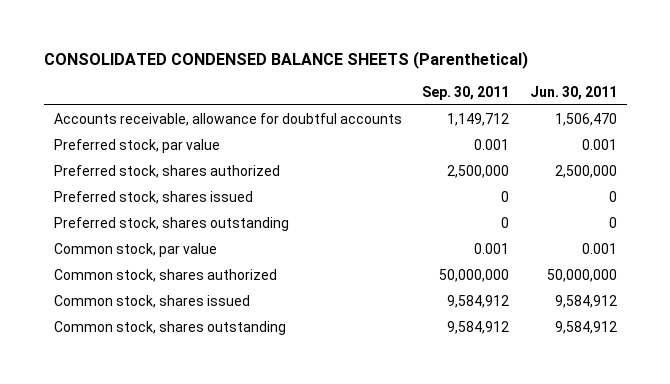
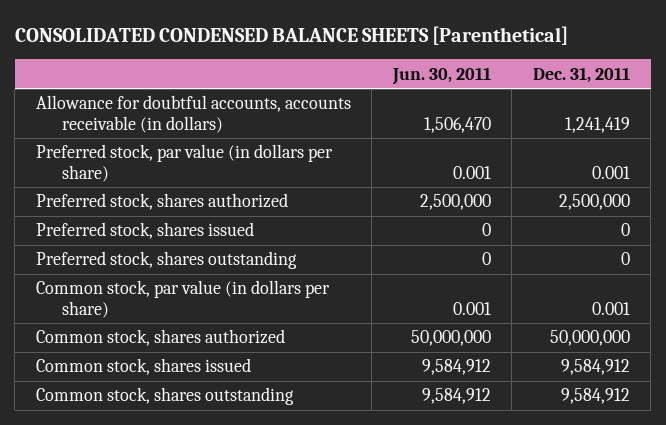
[43,50,528,69] CONSOLIDATED CONDENSED BALANCE SHEETS (Parenthetical) -> [14,25,568,45] CONSOLIDATED CONDENSED BALANCE SHEETS [Parenthetical]
[422,85,510,100] Sep. 30, 2011 -> none
none -> [532,66,630,83] Dec. 31, 2011
[53,112,402,126] Accounts receivable, allowance for doubtful accounts -> [35,95,351,133] Allowance for doubtful accounts, accounts receivable (in dollars)
[53,138,220,153] Preferred stock, par value -> [35,144,333,182] Preferred stock, par value (in dollars per share)
[53,242,217,257] Common stock, par value -> [35,280,330,318] Common stock, par value (in dollars per share)

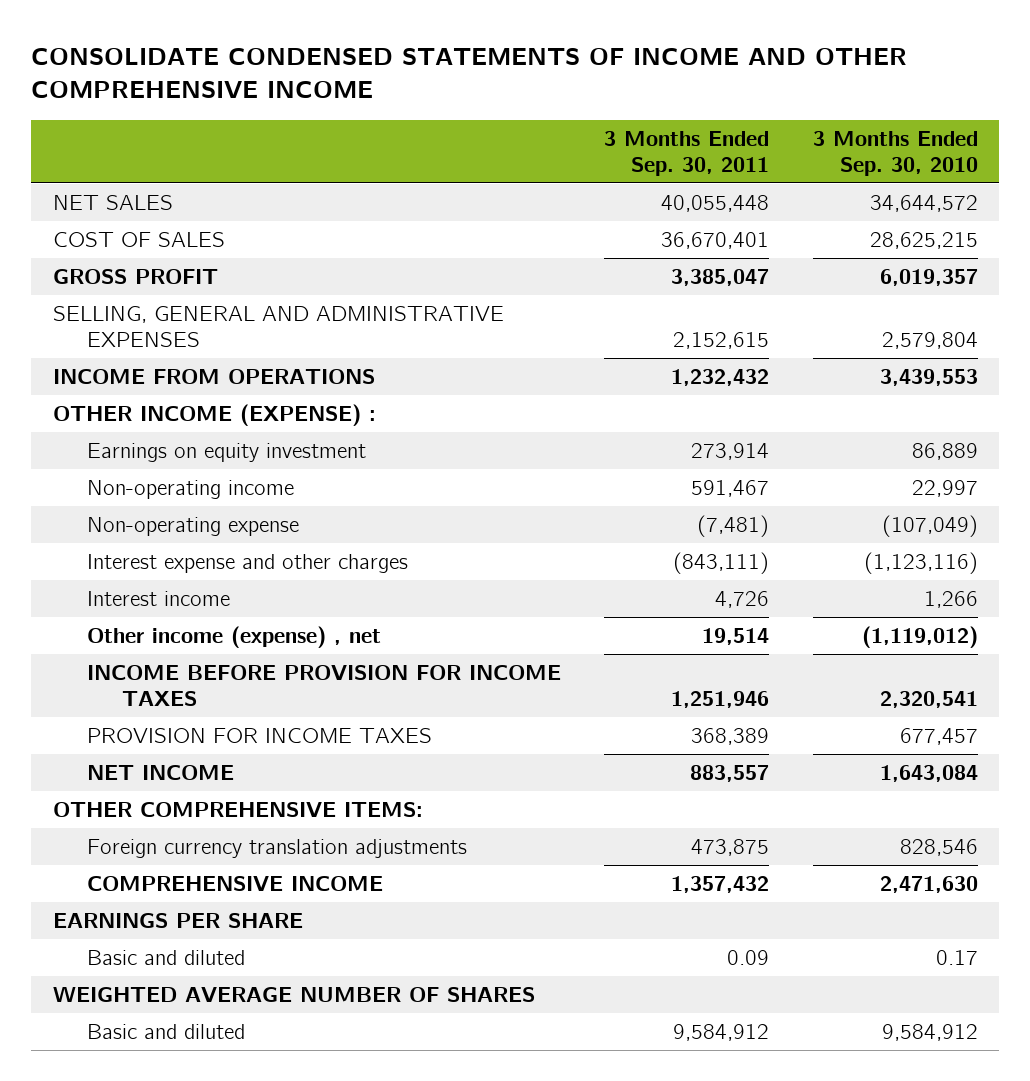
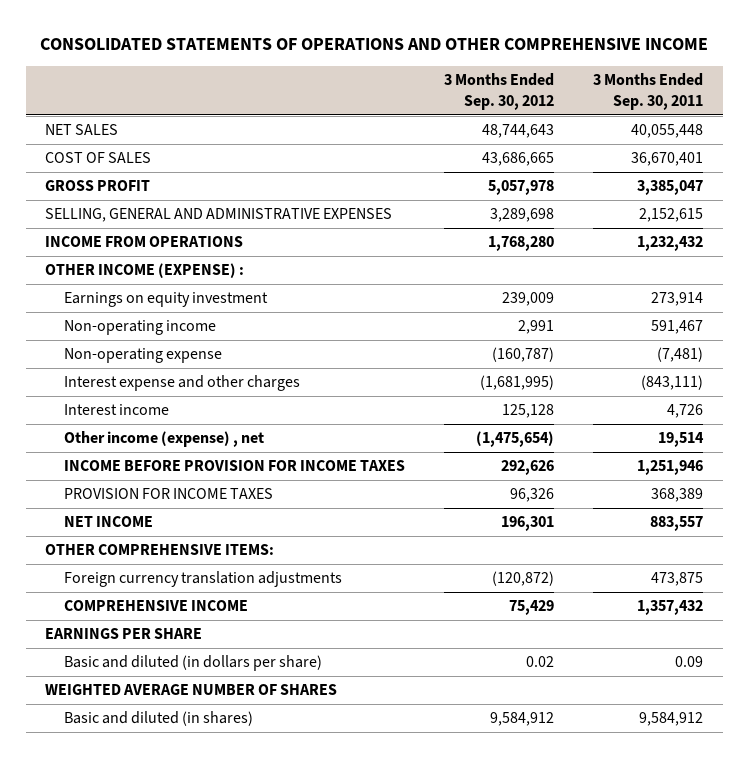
[31,47,908,99] CONSOLIDATE CONDENSED STATEMENTS OF INCOME AND OTHER COMPREHENSIVE INCOME -> [40,38,709,51] CONSOLIDATED STATEMENTS OF OPERATIONS AND OTHER COMPREHENSIVE INCOME
[812,130,978,176] 3 Months Ended Sep. 30, 2010 -> none
none -> [444,73,555,110] 3 Months Ended Sep. 30, 2012
[87,949,246,965] Basic and diluted -> [64,655,323,672] Basic and diluted (in dollars per share)
[87,1023,246,1039] Basic and diluted -> [64,711,254,727] Basic and diluted (in shares)

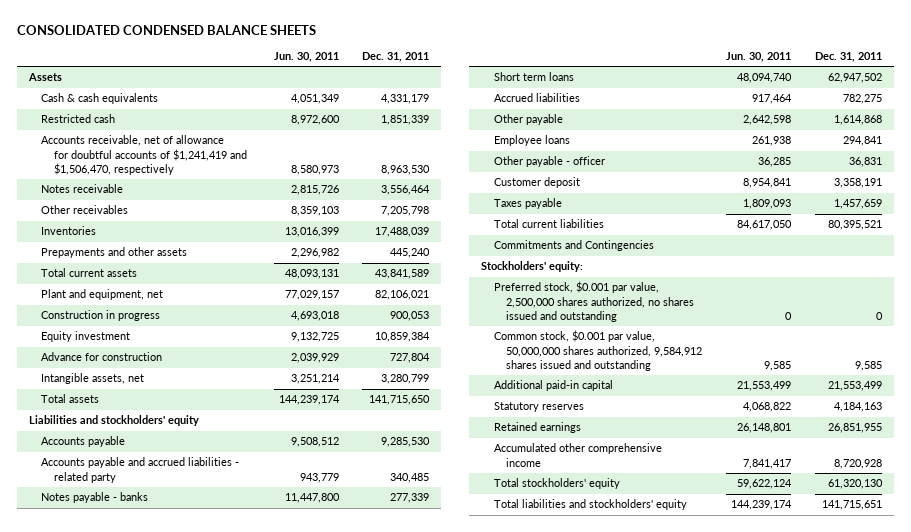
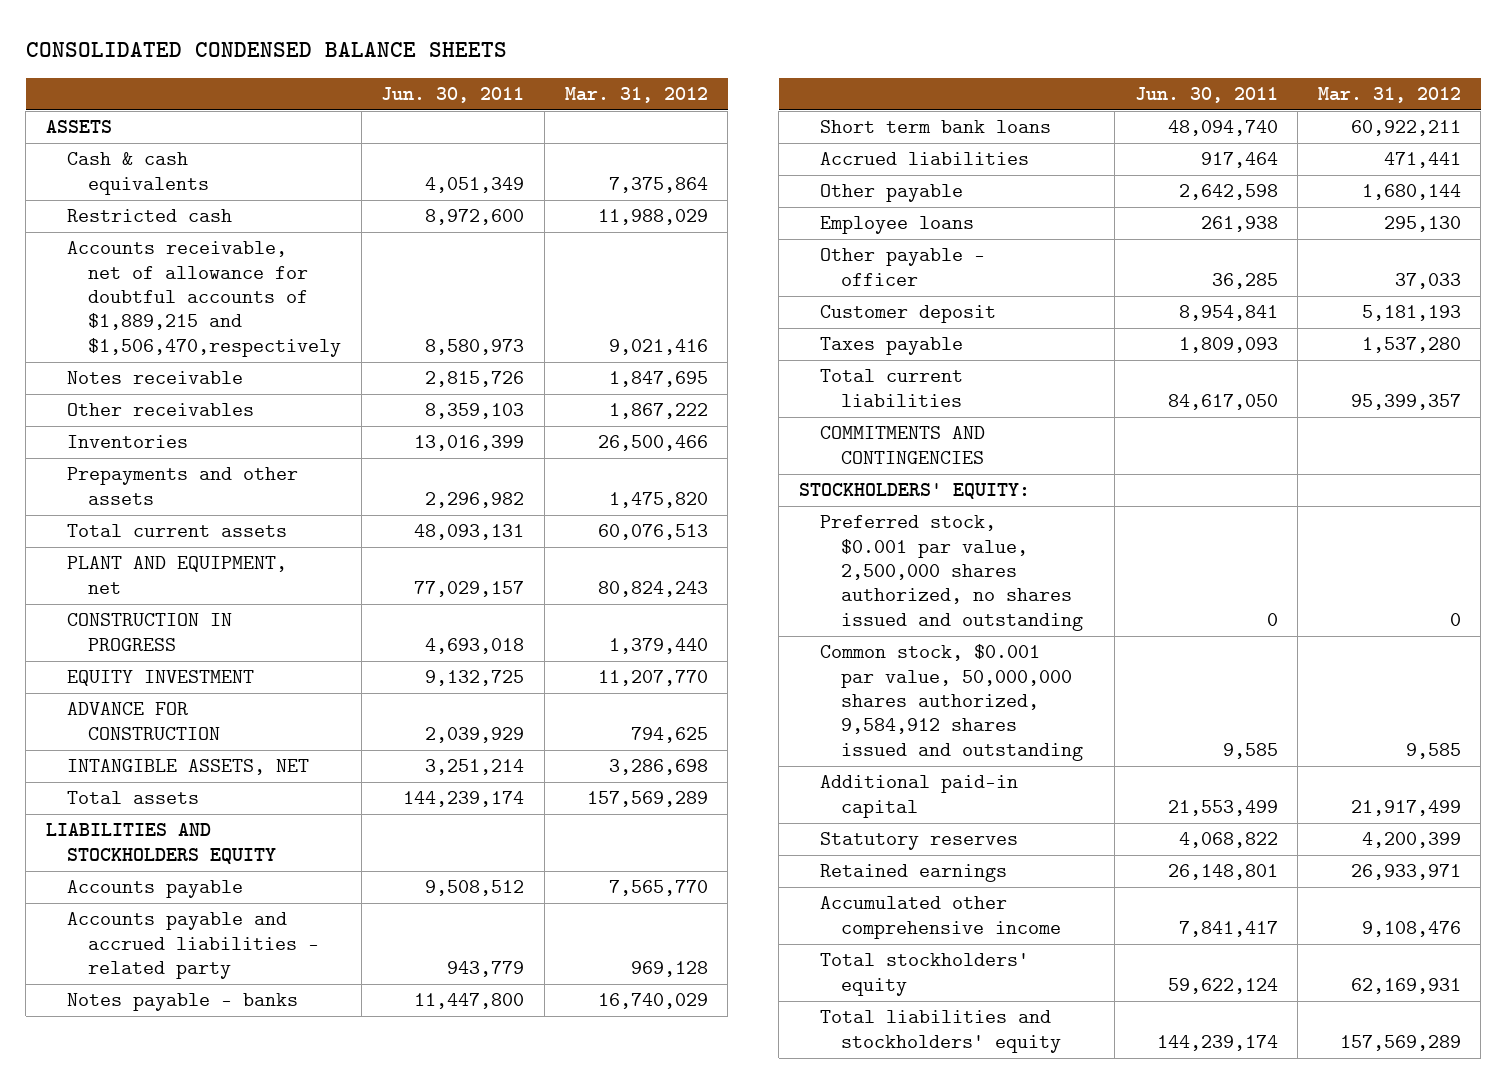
[362,52,430,63] Dec. 31, 2011 -> none
none -> [564,87,708,104] Mar. 31, 2012
[28,73,63,82] Assets -> [45,120,112,134] ASSETS
[41,135,247,175] Accounts receivable, net of allowance for doubtful accounts of $1,241,419 and $1,506,470, respectively -> [66,241,342,357] Accounts receivable, net of allowance for doubtful accounts of $1,889,215 and $1,506,470,respectively
[41,289,164,301] Plant and equipment, net -> [66,556,287,594] PLANT AND EQUIPMENT, net
[41,310,161,322] Construction in progress -> [66,613,232,651] CONSTRUCTION IN PROGRESS
[41,331,131,343] Equity investment -> [66,670,254,687] EQUITY INVESTMENT
[41,352,163,362] Advance for construction -> [66,702,221,740] ADVANCE FOR CONSTRUCTION
[41,373,145,385] Intangible assets, net -> [66,759,309,776] INTANGIBLE ASSETS, NET
[29,415,200,427] Liabilities and stockholders' equity -> [45,823,276,864] LIABILITIES AND STOCKHOLDERS EQUITY
[493,72,574,82] Short term loans -> [820,120,1052,134] Short term bank loans
[493,240,654,252] Commitments and Contingencies -> [820,426,986,464] COMMITMENTS AND CONTINGENCIES
[481,261,584,273] Stockholders' equity: -> [798,483,1030,500] STOCKHOLDERS' EQUITY:

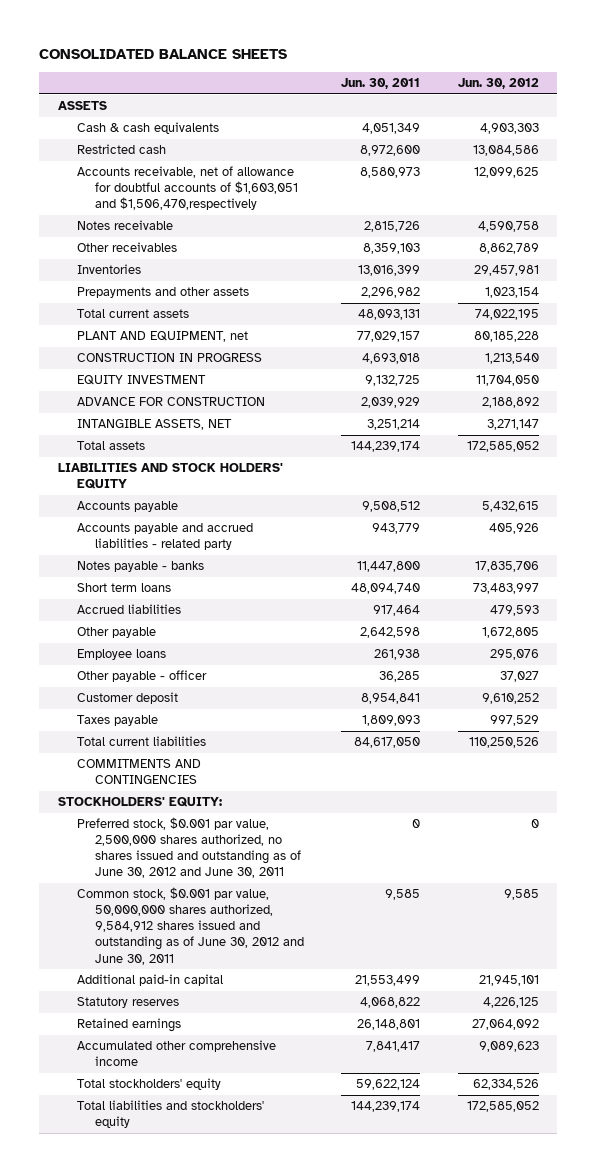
[25,42,507,58] CONSOLIDATED CONDENSED BALANCE SHEETS -> [39,49,288,60] CONSOLIDATED BALANCE SHEETS
[564,87,708,104] Mar. 31, 2012 -> none
none -> [457,78,539,90] Jun. 30, 2012
[66,241,342,357] Accounts receivable, net of allowance for doubtful accounts of $1,889,215 and $1,506,470,respectively -> [76,166,299,211] Accounts receivable, net of allowance for doubtful accounts of $1,603,051 and $1,506,470,respectively
[45,823,276,864] LIABILITIES AND STOCKHOLDERS EQUITY -> [58,463,284,490] LIABILITIES AND STOCK HOLDERS' EQUITY
[820,120,1052,134] Short term bank loans -> [76,583,171,593] Short term loans
[820,515,1084,631] Preferred stock, $0.001 par value, 2,500,000 shares authorized, no shares issued and outstanding -> [76,817,302,879] Preferred stock, $0.001 par value, 2,500,000 shares authorized, no shares issued and outstanding as of June 30, 2012 and June 30, 2011
[820,644,1084,761] Common stock, $0.001 par value, 50,000,000 shares authorized, 9,584,912 shares issued and outstanding -> [76,887,305,965] Common stock, $0.001 par value, 50,000,000 shares authorized, 9,584,912 shares issued and outstanding as of June 30, 2012 and June 30, 2011

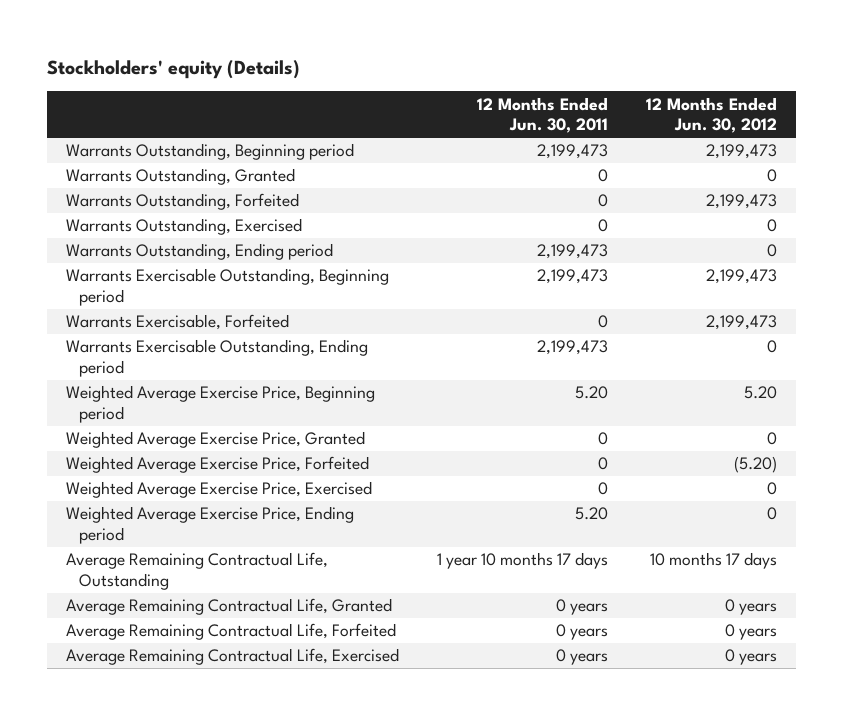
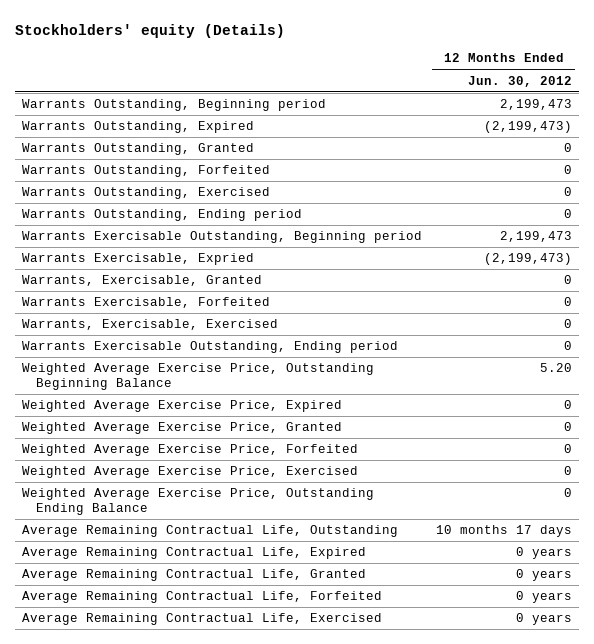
[476,96,608,134] 12 Months Ended Jun. 30, 2011 -> none
none -> [22,121,255,134] Warrants Outstanding, Expired
[705,194,777,210] 2,199,473 -> [563,165,572,175] 0
none -> [22,253,255,266] Warrants Exercisable, Expried
none -> [22,275,263,287] Warrants, Exercisable, Granted
[705,315,777,331] 2,199,473 -> [563,297,572,307] 0
none -> [22,319,279,331] Warrants, Exercisable, Exercised
[65,385,375,423] Weighted Average Exercise Price, Beginning period -> [22,363,375,390] Weighted Average Exercise Price, Outstanding Beginning Balance
none -> [22,400,343,413] Weighted Average Exercise Price, Expired
[733,456,777,474] (5.20) -> [563,444,572,454] 0
[65,506,354,544] Weighted Average Exercise Price, Ending period -> [22,488,375,515] Weighted Average Exercise Price, Outstanding Ending Balance
none -> [22,547,367,560] Average Remaining Contractual Life, Expired

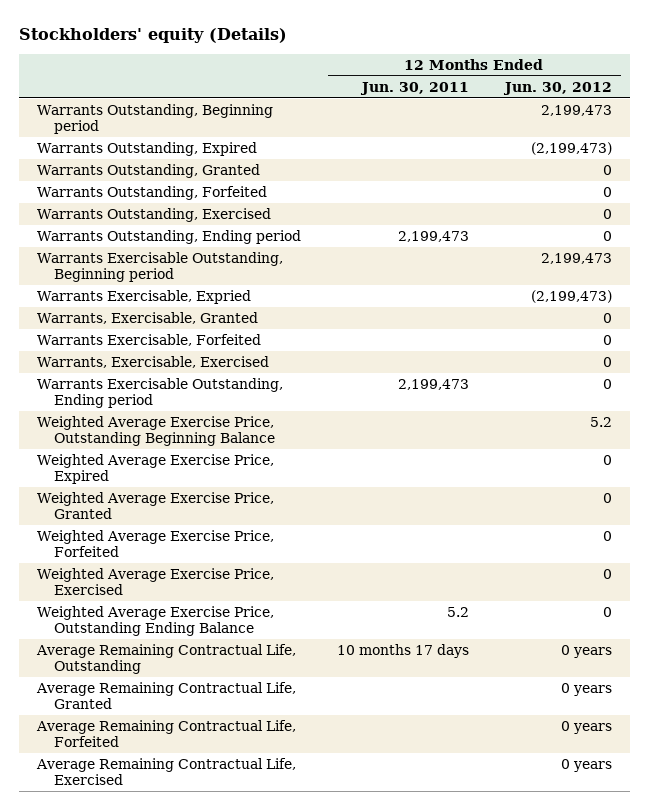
none -> [359,81,469,95] Jun. 30, 2011
[539,363,572,373] 5.20 -> [589,416,612,427] 5.2
[22,547,367,560] Average Remaining Contractual Life, Expired -> none
[435,525,572,538] 10 months 17 days -> [560,644,612,658] 0 years

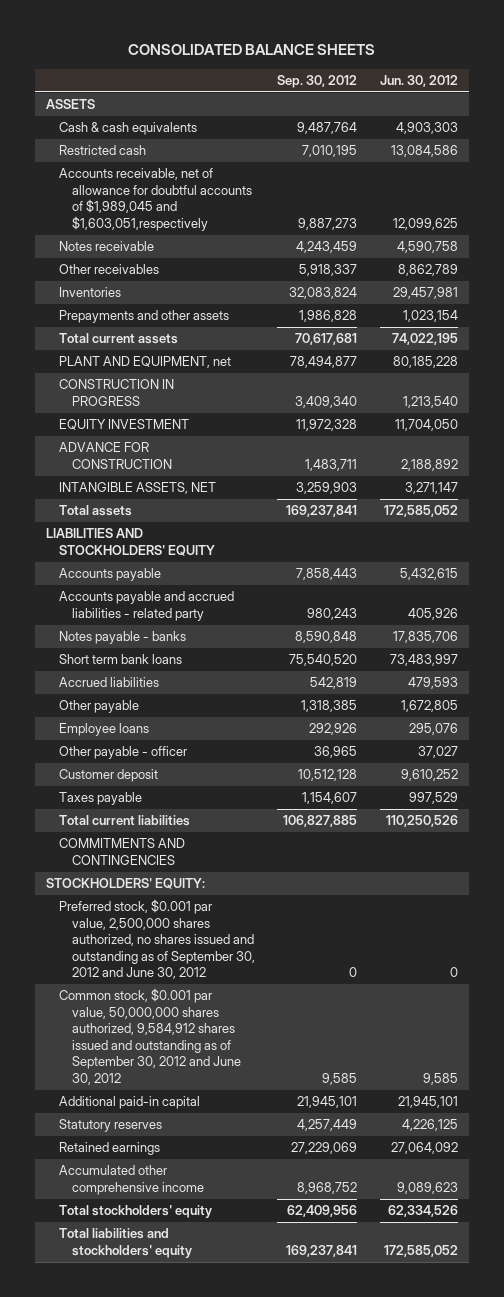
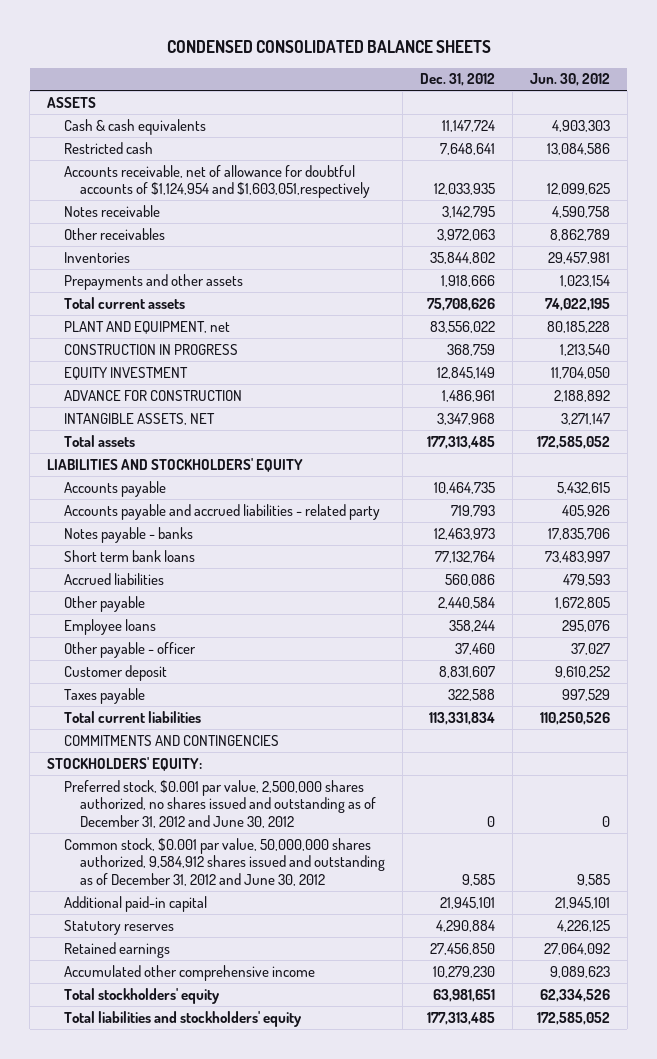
[127,44,375,56] CONSOLIDATED BALANCE SHEETS -> [166,39,491,53] CONDENSED CONSOLIDATED BALANCE SHEETS
[277,74,358,88] Sep. 30, 2012 -> none
none -> [419,73,495,87] Dec. 31, 2012
[58,168,252,231] Accounts receivable, net of allowance for doubtful accounts of $1,989,045 and $1,603,051,respectively -> [63,164,370,199] Accounts receivable, net of allowance for doubtful accounts of $1,124,954 and $1,603,051,respectively
[58,899,255,980] Preferred stock, $0.001 par value, 2,500,000 shares authorized, no shares issued and outstanding as of September 30, 2012 and June 30, 2012 -> [63,779,376,829] Preferred stock, $0.001 par value, 2,500,000 shares authorized, no shares issued and outstanding as of December 31, 2012 and June 30, 2012
[58,988,241,1085] Common stock, $0.001 par value, 50,000,000 shares authorized, 9,584,912 shares issued and outstanding as of September 30, 2012 and June 30, 2012 -> [63,837,385,887] Common stock, $0.001 par value, 50,000,000 shares authorized, 9,584,912 shares issued and outstanding as of December 31, 2012 and June 30, 2012

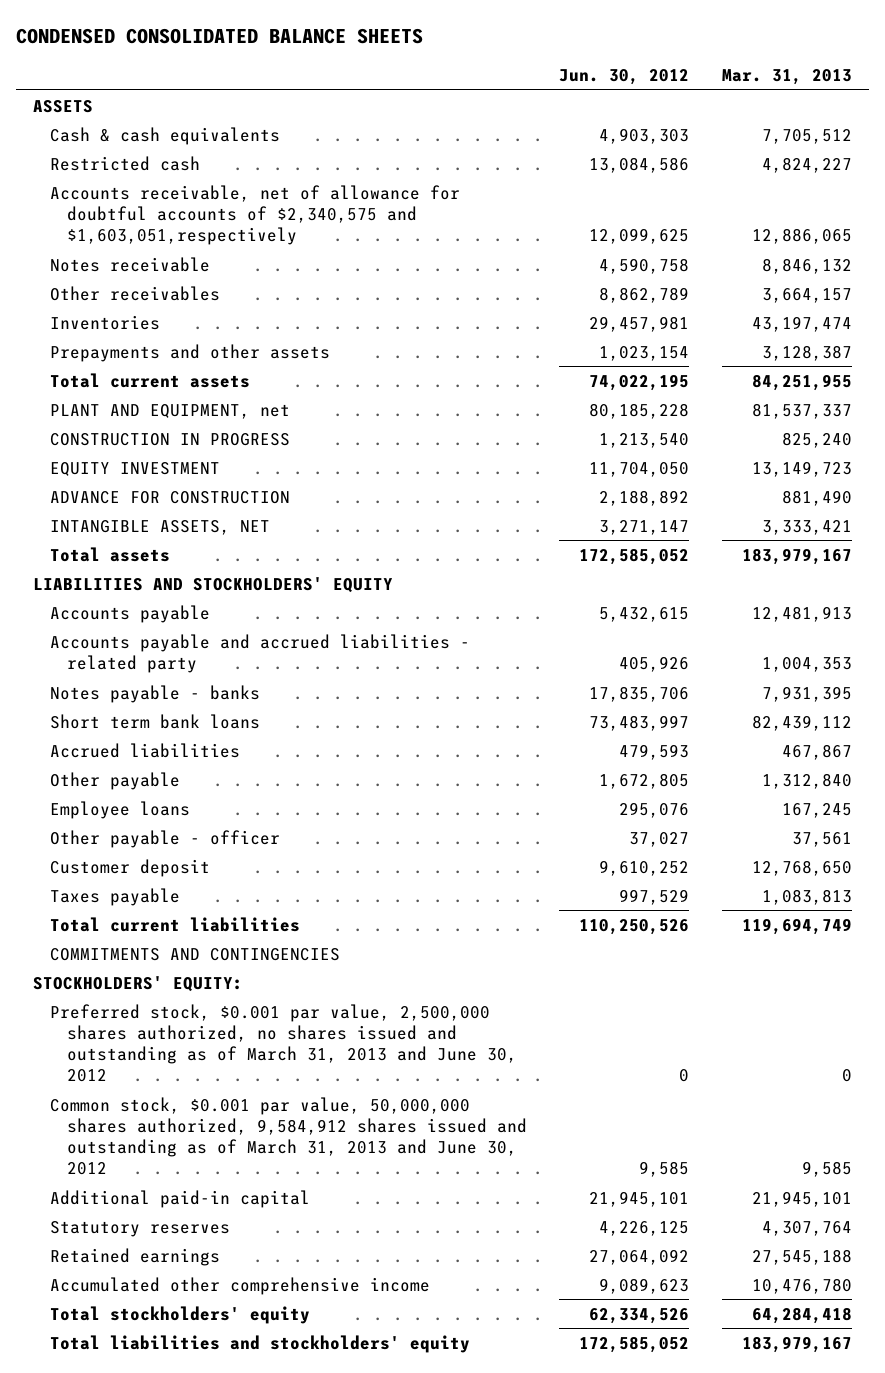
[419,73,495,87] Dec. 31, 2012 -> none
none -> [722,68,853,85] Mar. 31, 2013
[63,164,370,199] Accounts receivable, net of allowance for doubtful accounts of $1,124,954 and $1,603,051,respectively -> [49,184,460,246] Accounts receivable, net of allowance for doubtful accounts of $2,340,575 and $1,603,051,respectively
[63,779,376,829] Preferred stock, $0.001 par value, 2,500,000 shares authorized, no shares issued and outstanding as of December 31, 2012 and June 30, 2012 -> [49,1003,517,1083] Preferred stock, $0.001 par value, 2,500,000 shares authorized, no shares issued and outstanding as of March 31, 2013 and June 30, 2012
[63,837,385,887] Common stock, $0.001 par value, 50,000,000 shares authorized, 9,584,912 shares issued and outstanding as of December 31, 2012 and June 30, 2012 -> [49,1096,527,1176] Common stock, $0.001 par value, 50,000,000 shares authorized, 9,584,912 shares issued and outstanding as of March 31, 2013 and June 30, 2012

